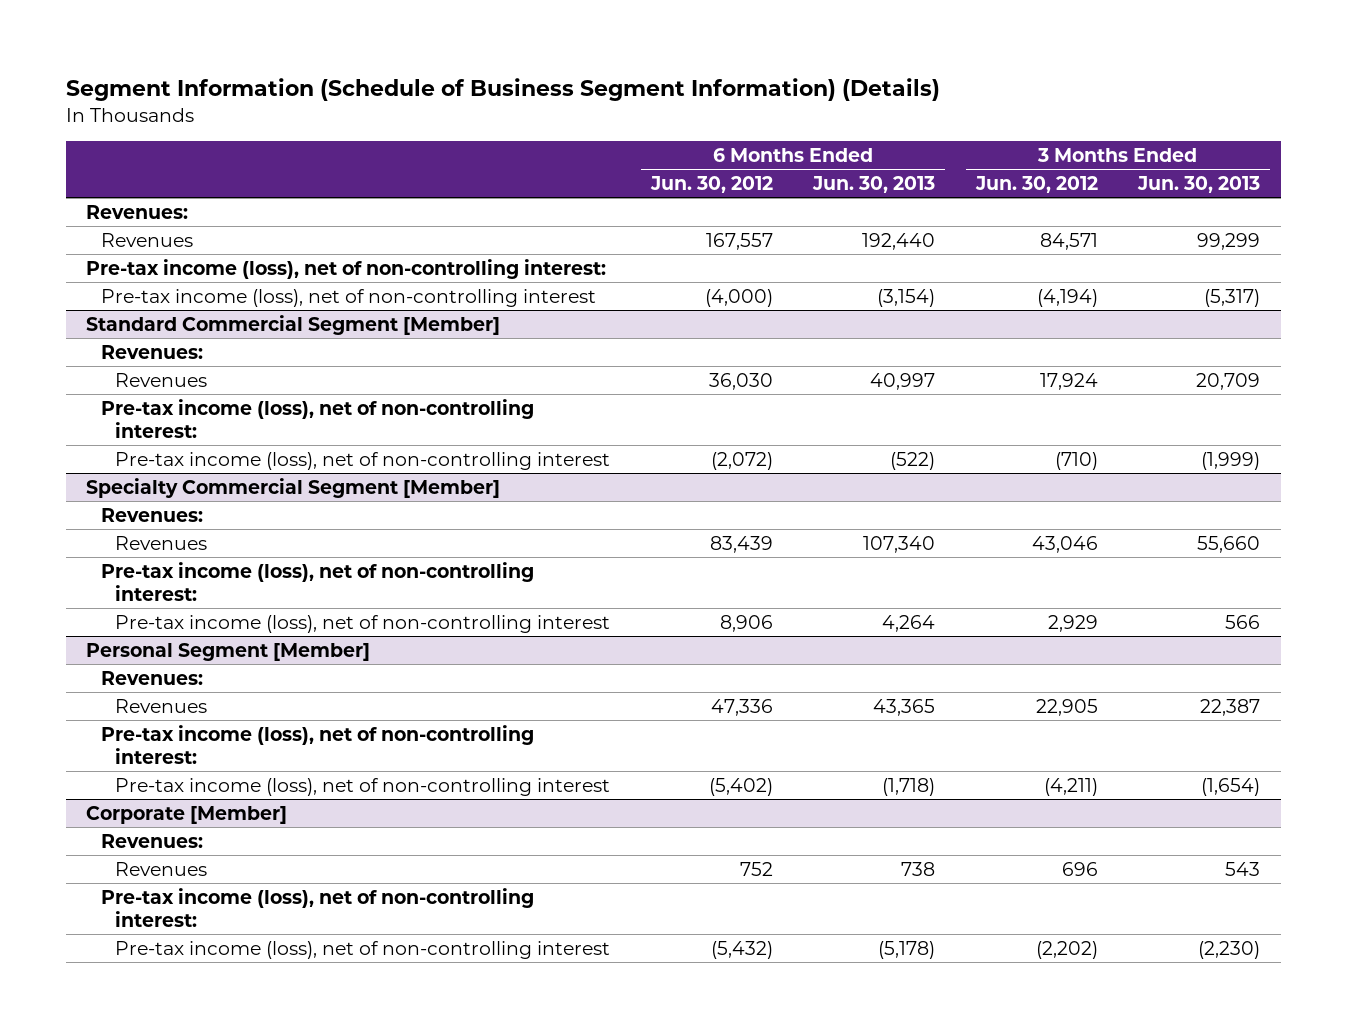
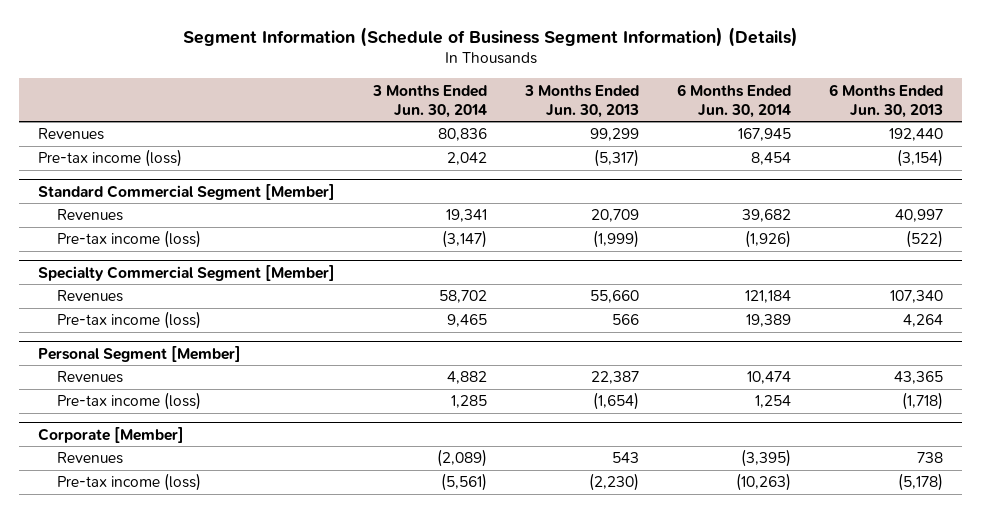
[649,175,773,193] Jun. 30, 2012 -> none
[974,175,1098,193] Jun. 30, 2012 -> none
none -> [371,84,487,118] 3 Months Ended Jun. 30, 2014
none -> [677,83,792,118] 6 Months Ended Jun. 30, 2014
[86,204,189,219] Revenues: -> none
[86,258,607,279] Pre-tax income (loss), net of non-controlling interest: -> none
[100,288,596,307] Pre-tax income (loss), net of non-controlling interest -> [37,149,182,168] Pre-tax income (loss)
[100,344,203,359] Revenues: -> none
[100,398,534,439] Pre-tax income (loss), net of non-controlling interest: -> none
[115,451,611,470] Pre-tax income (loss), net of non-controlling interest -> [56,230,201,249] Pre-tax income (loss)
[100,507,203,522] Revenues: -> none
[100,561,534,602] Pre-tax income (loss), net of non-controlling interest: -> none
[115,614,611,633] Pre-tax income (loss), net of non-controlling interest -> [56,311,201,330] Pre-tax income (loss)
[100,670,203,685] Revenues: -> none
[100,724,534,765] Pre-tax income (loss), net of non-controlling interest: -> none
[115,777,611,796] Pre-tax income (loss), net of non-controlling interest -> [56,392,201,411] Pre-tax income (loss)
[100,833,203,848] Revenues: -> none
[100,887,534,928] Pre-tax income (loss), net of non-controlling interest: -> none
[115,940,611,959] Pre-tax income (loss), net of non-controlling interest -> [56,473,201,492] Pre-tax income (loss)

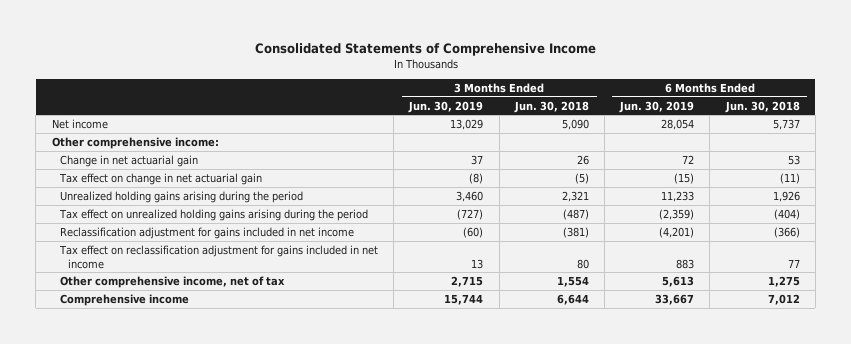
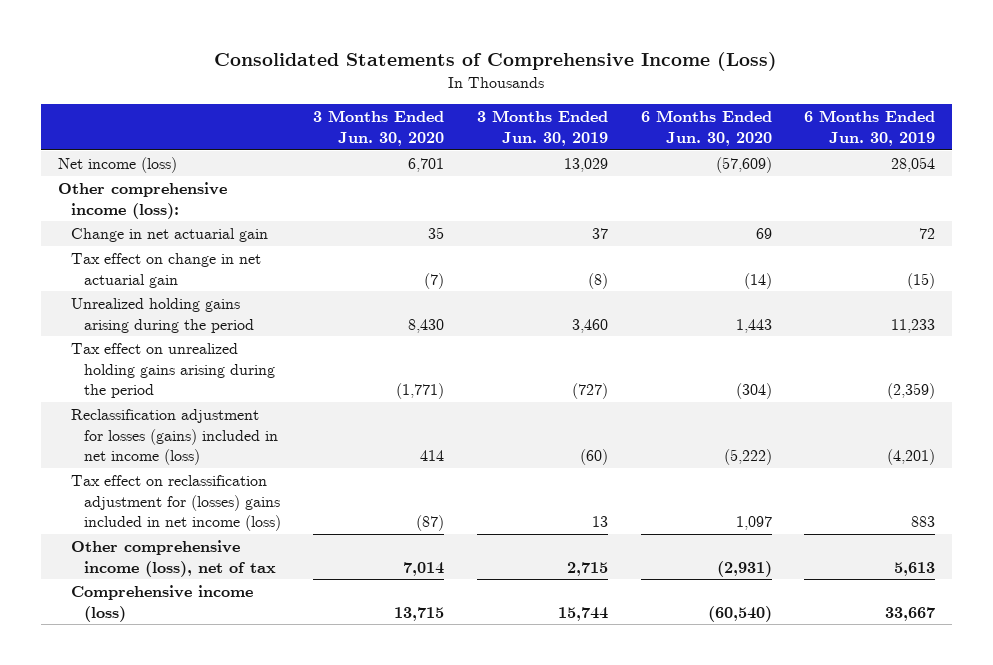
[254,43,596,57] Consolidated Statements of Comprehensive Income -> [214,52,778,72] Consolidated Statements of Comprehensive Income (Loss)
[513,100,589,113] Jun. 30, 2018 -> none
[724,100,800,113] Jun. 30, 2018 -> none
none -> [313,110,445,146] 3 Months Ended Jun. 30, 2020
none -> [640,110,772,146] 6 Months Ended Jun. 30, 2020
[51,118,108,129] Net income -> [57,156,177,173] Net income (loss)
[51,136,219,149] Other comprehensive income: -> [57,181,227,219] Other comprehensive income (loss):
[60,226,355,239] Reclassification adjustment for gains included in net income -> [70,408,278,466] Reclassification adjustment for losses (gains) included in net income (loss)
[59,244,379,269] Tax effect on reclassification adjustment for gains included in net income -> [70,474,281,532] Tax effect on reclassification adjustment for (losses) gains included in net income (loss)
[60,275,286,288] Other comprehensive income, net of tax -> [70,539,276,577] Other comprehensive income (loss), net of tax
[60,293,190,306] Comprehensive income -> [70,584,253,622] Comprehensive income (loss)

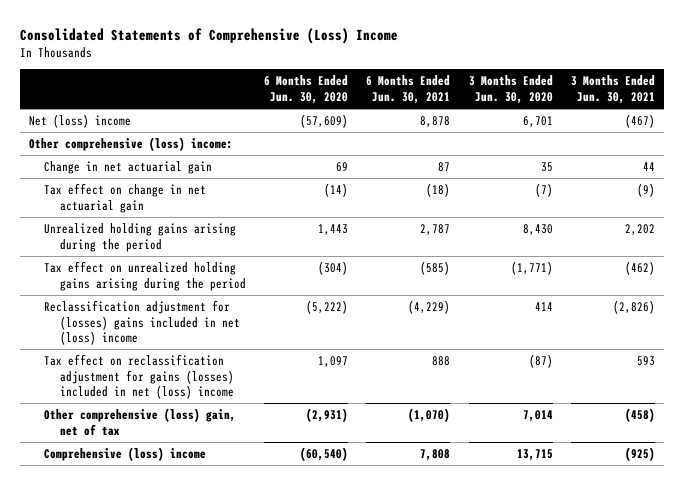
[214,52,778,72] Consolidated Statements of Comprehensive Income (Loss) -> [19,27,398,44] Consolidated Statements of Comprehensive (Loss) Income
[477,110,609,146] 3 Months Ended Jun. 30, 2019 -> none
[804,110,936,146] 6 Months Ended Jun. 30, 2019 -> none
none -> [366,75,451,104] 6 Months Ended Jun. 30, 2021
none -> [570,75,655,104] 3 Months Ended Jun. 30, 2021
[57,156,177,173] Net income (loss) -> [29,114,132,129] Net (loss) income
[57,181,227,219] Other comprehensive income (loss): -> [29,137,234,152] Other comprehensive (loss) income:
[70,408,278,466] Reclassification adjustment for losses (gains) included in net income (loss) -> [44,300,240,346] Reclassification adjustment for (losses) gains included in net (loss) income
[70,474,281,532] Tax effect on reclassification adjustment for (losses) gains included in net income (loss) -> [44,354,234,400] Tax effect on reclassification adjustment for gains (losses) included in net (loss) income
[70,539,276,577] Other comprehensive income (loss), net of tax -> [44,408,237,436] Other comprehensive (loss) gain, net of tax
[70,584,253,622] Comprehensive income (loss) -> [44,447,207,462] Comprehensive (loss) income

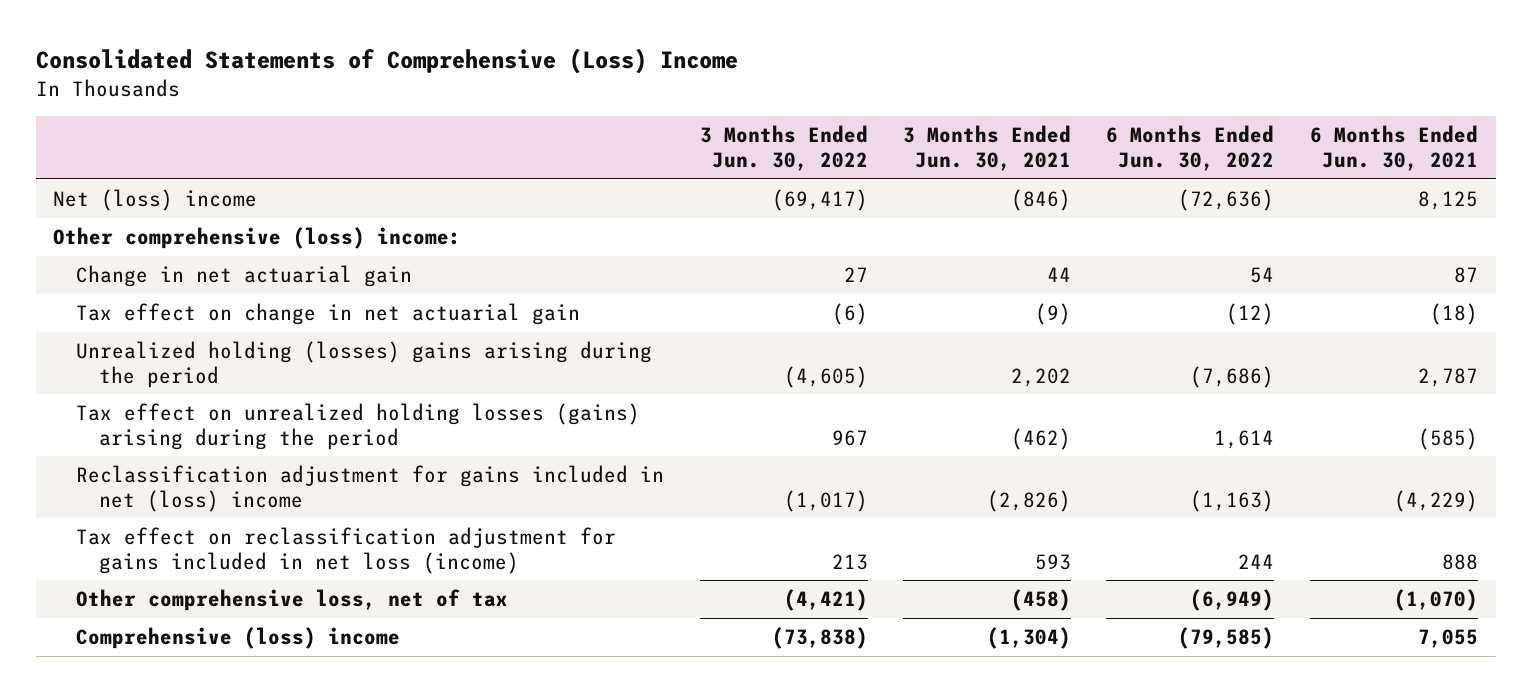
[264,75,349,104] 6 Months Ended Jun. 30, 2020 -> none
[468,75,553,104] 3 Months Ended Jun. 30, 2020 -> none
none -> [699,125,868,172] 3 Months Ended Jun. 30, 2022
none -> [1106,125,1275,172] 6 Months Ended Jun. 30, 2022
[420,116,451,128] 8,878 -> [1417,191,1478,211] 8,125
[624,114,655,129] (467) -> [1010,189,1071,212] (846)
[44,223,237,252] Unrealized holding gains arising during the period -> [76,341,653,388] Unrealized holding (losses) gains arising during the period
[44,261,246,291] Tax effect on unrealized holding gains arising during the period -> [76,403,641,450] Tax effect on unrealized holding losses (gains) arising during the period
[44,300,240,346] Reclassification adjustment for (losses) gains included in net (loss) income -> [76,465,665,512] Reclassification adjustment for gains included in net (loss) income
[44,354,234,400] Tax effect on reclassification adjustment for gains (losses) included in net (loss) income -> [76,527,617,574] Tax effect on reclassification adjustment for gains included in net loss (income)
[44,408,237,436] Other comprehensive (loss) gain, net of tax -> [76,589,509,612] Other comprehensive loss, net of tax
[420,449,451,462] 7,808 -> [1417,629,1478,649] 7,055
[624,447,655,462] (925) -> [986,627,1071,650] (1,304)

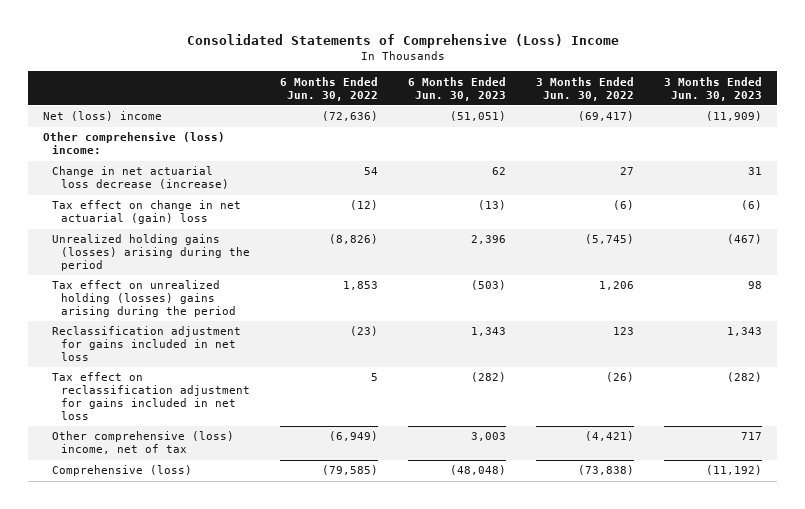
[902,125,1071,172] 3 Months Ended Jun. 30, 2021 -> none
[1309,125,1478,172] 6 Months Ended Jun. 30, 2021 -> none
none -> [407,76,506,101] 6 Months Ended Jun. 30, 2023
none -> [663,76,762,101] 3 Months Ended Jun. 30, 2023
[76,265,413,288] Change in net actuarial gain -> [52,166,229,190] Change in net actuarial loss decrease (increase)
[76,303,581,326] Tax effect on change in net actuarial gain -> [52,200,242,225] Tax effect on change in net actuarial (gain) loss
[76,341,653,388] Unrealized holding (losses) gains arising during the period -> [52,234,250,271] Unrealized holding gains (losses) arising during the period
[783,365,868,388] (4,605) -> [584,234,634,245] (5,745)
[1190,365,1275,388] (7,686) -> [328,234,378,245] (8,826)
[76,403,641,450] Tax effect on unrealized holding losses (gains) arising during the period -> [52,280,236,317] Tax effect on unrealized holding (losses) gains arising during the period
[831,429,868,446] 967 -> [598,281,634,291] 1,206
[1214,429,1275,449] 1,614 -> [342,281,378,291] 1,853
[76,465,665,512] Reclassification adjustment for gains included in net (loss) income -> [52,326,242,361] Reclassification adjustment for gains included in net loss
[783,489,868,512] (1,017) -> [612,327,634,336] 123
[1190,489,1275,512] (1,163) -> [349,326,378,337] (23)
[76,527,617,574] Tax effect on reclassification adjustment for gains included in net loss (income) -> [52,372,250,420] Tax effect on reclassification adjustment for gains included in net loss
[831,553,868,570] 213 -> [605,372,634,383] (26)
[1238,553,1275,569] 244 -> [370,373,378,382] 5
[76,589,509,612] Other comprehensive loss, net of tax -> [52,431,235,455] Other comprehensive (loss) income, net of tax
[76,627,401,650] Comprehensive (loss) income -> [52,465,193,477] Comprehensive (loss)

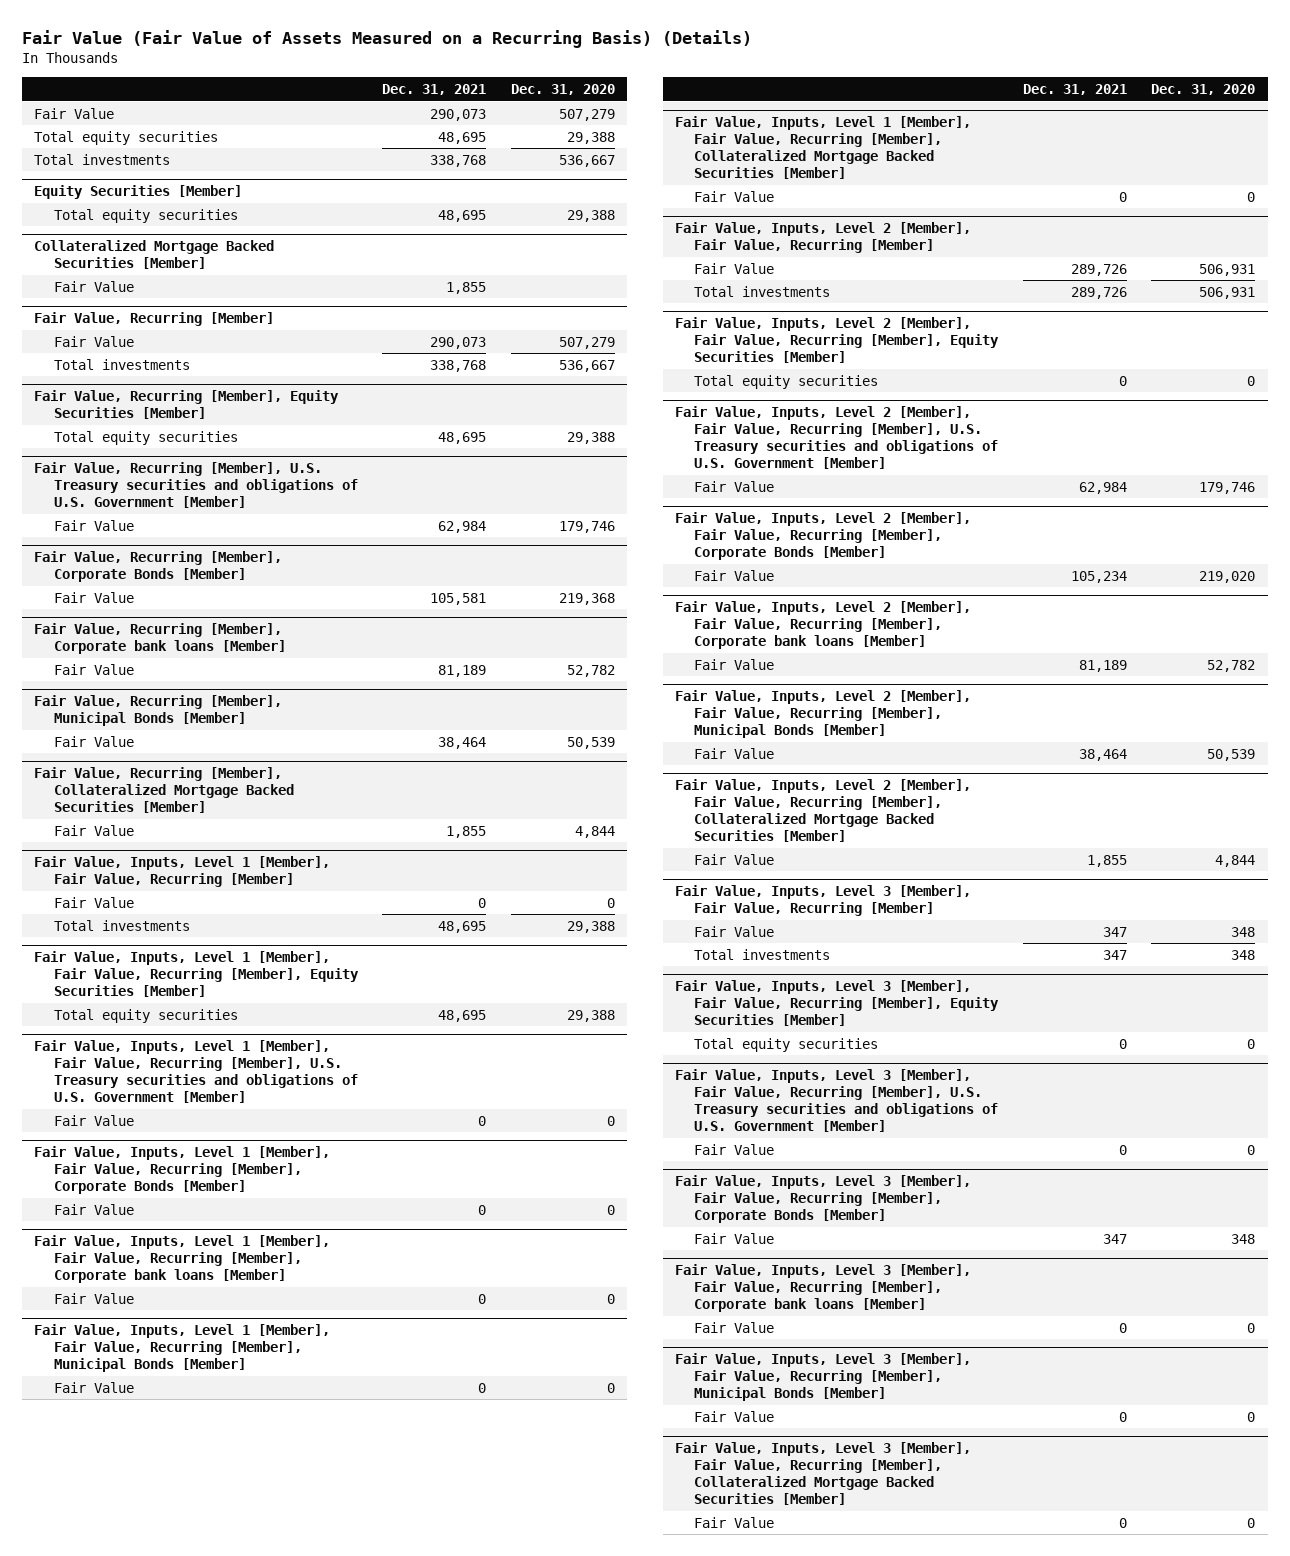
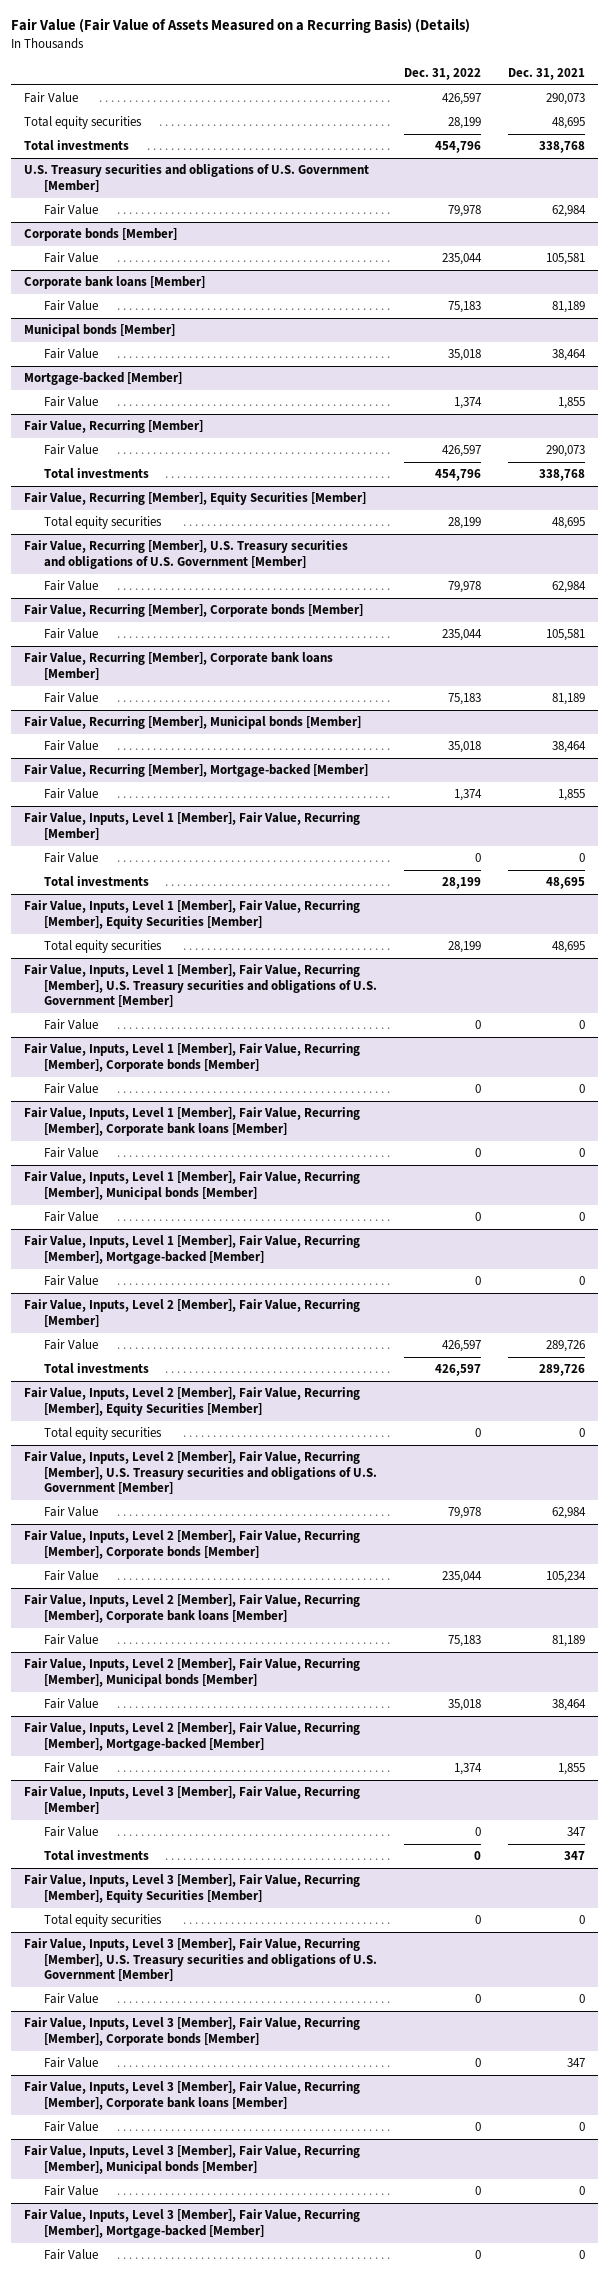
[510,84,615,96] Dec. 31, 2020 -> none
none -> [403,67,481,80] Dec. 31, 2022
[34,185,243,200] Equity Securities [Member] -> none
[54,208,239,223] Total equity securities -> none
none -> [24,164,370,192] U.S. Treasury securities and obligations of U.S. Government [Member]
none -> [43,204,98,216] Fair Value
none -> [24,228,178,242] Corporate bonds [Member]
none -> [43,252,98,264] Fair Value
none -> [24,276,206,290] Corporate bank loans [Member]
none -> [43,300,98,312] Fair Value
none -> [24,324,176,338] Municipal bonds [Member]
none -> [43,348,98,360] Fair Value
[34,240,275,270] Collateralized Mortgage Backed Securities [Member] -> [24,372,183,386] Mortgage-backed [Member]
[34,551,283,583] Fair Value, Recurring [Member], Corporate Bonds [Member] -> [24,604,364,618] Fair Value, Recurring [Member], Corporate bonds [Member]
[34,695,283,727] Fair Value, Recurring [Member], Municipal Bonds [Member] -> [24,716,362,730] Fair Value, Recurring [Member], Municipal bonds [Member]
[34,767,295,814] Fair Value, Recurring [Member], Collateralized Mortgage Backed Securities [Member] -> [24,764,369,778] Fair Value, Recurring [Member], Mortgage-backed [Member]
[34,1146,331,1195] Fair Value, Inputs, Level 1 [Member], Fair Value, Recurring [Member], Corporate Bonds [Member] -> [24,1043,361,1072] Fair Value, Inputs, Level 1 [Member], Fair Value, Recurring [Member], Corporate bonds [Member]
[34,1324,331,1373] Fair Value, Inputs, Level 1 [Member], Fair Value, Recurring [Member], Municipal Bonds [Member] -> [24,1171,361,1200] Fair Value, Inputs, Level 1 [Member], Fair Value, Recurring [Member], Municipal bonds [Member]
[674,116,971,180] Fair Value, Inputs, Level 1 [Member], Fair Value, Recurring [Member], Collateralized Mortgage Backed Securities [Member] -> [24,1235,361,1264] Fair Value, Inputs, Level 1 [Member], Fair Value, Recurring [Member], Mortgage-backed [Member]
[674,512,971,561] Fair Value, Inputs, Level 2 [Member], Fair Value, Recurring [Member], Corporate Bonds [Member] -> [24,1530,361,1559] Fair Value, Inputs, Level 2 [Member], Fair Value, Recurring [Member], Corporate bonds [Member]
[674,690,971,739] Fair Value, Inputs, Level 2 [Member], Fair Value, Recurring [Member], Municipal Bonds [Member] -> [24,1658,361,1687] Fair Value, Inputs, Level 2 [Member], Fair Value, Recurring [Member], Municipal bonds [Member]
[674,779,971,843] Fair Value, Inputs, Level 2 [Member], Fair Value, Recurring [Member], Collateralized Mortgage Backed Securities [Member] -> [24,1722,361,1751] Fair Value, Inputs, Level 2 [Member], Fair Value, Recurring [Member], Mortgage-backed [Member]
[674,1175,971,1224] Fair Value, Inputs, Level 3 [Member], Fair Value, Recurring [Member], Corporate Bonds [Member] -> [24,2017,361,2046] Fair Value, Inputs, Level 3 [Member], Fair Value, Recurring [Member], Corporate bonds [Member]
[674,1353,971,1402] Fair Value, Inputs, Level 3 [Member], Fair Value, Recurring [Member], Municipal Bonds [Member] -> [24,2145,361,2174] Fair Value, Inputs, Level 3 [Member], Fair Value, Recurring [Member], Municipal bonds [Member]
[674,1442,971,1506] Fair Value, Inputs, Level 3 [Member], Fair Value, Recurring [Member], Collateralized Mortgage Backed Securities [Member] -> [24,2209,361,2238] Fair Value, Inputs, Level 3 [Member], Fair Value, Recurring [Member], Mortgage-backed [Member]

